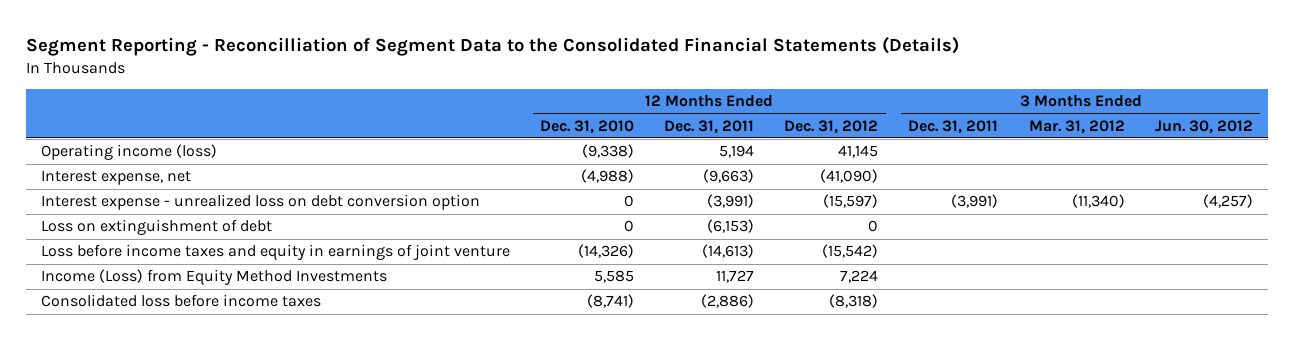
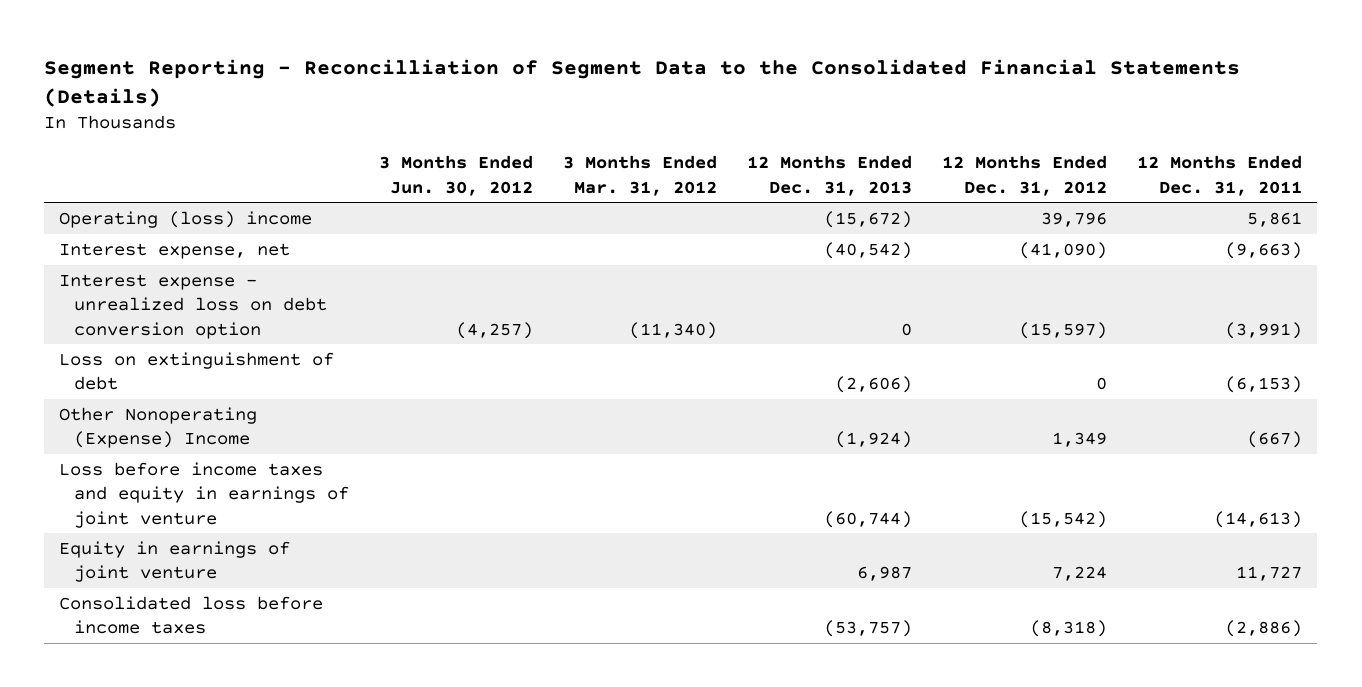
[540,119,635,134] Dec. 31, 2010 -> none
[908,119,999,134] Dec. 31, 2011 -> none
none -> [747,155,913,196] 12 Months Ended Dec. 31, 2013
[41,144,218,161] Operating income (loss) -> [59,211,313,229] Operating (loss) income
[719,145,755,159] 5,194 -> [1247,212,1303,228] 5,861
[838,145,879,159] 41,145 -> [1041,212,1108,228] 39,796
none -> [59,407,258,449] Other Nonoperating (Expense) Income
[41,269,388,286] Income (Loss) from Equity Method Investments -> [59,541,291,583] Equity in earnings of joint venture

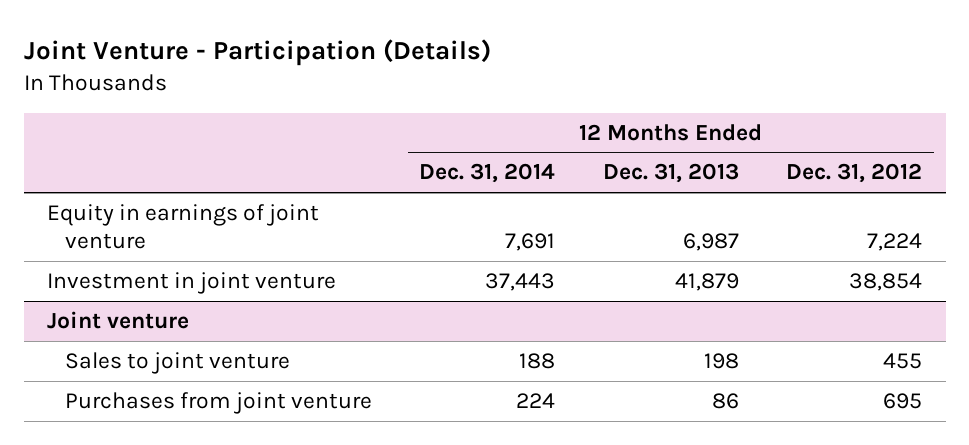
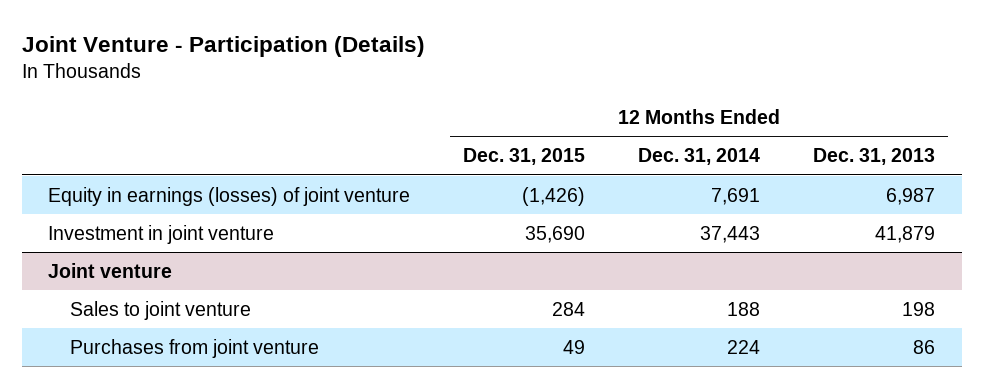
[785,163,922,184] Dec. 31, 2012 -> none
none -> [463,148,586,166] Dec. 31, 2015
[47,203,320,250] Equity in earnings of joint venture -> [48,186,411,206] Equity in earnings (losses) of joint venture

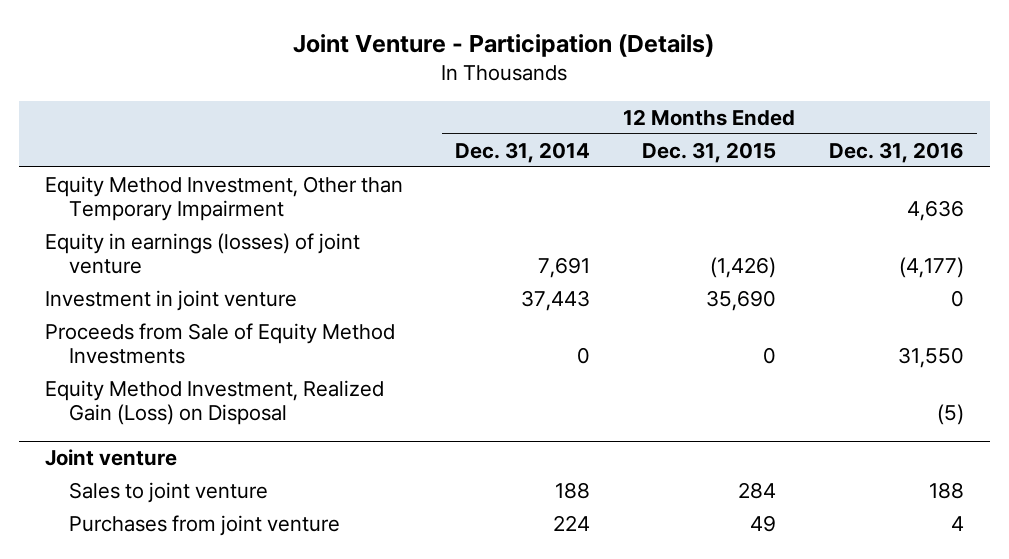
[813,148,936,166] Dec. 31, 2013 -> none
none -> [828,141,964,163] Dec. 31, 2016
none -> [45,175,404,222] Equity Method Investment, Other than Temporary Impairment
none -> [45,322,396,365] Proceeds from Sale of Equity Method Investments
none -> [45,379,385,426] Equity Method Investment, Realized Gain (Loss) on Disposal

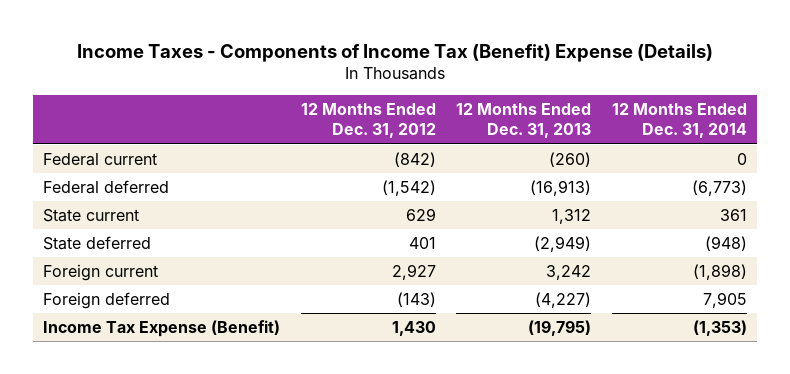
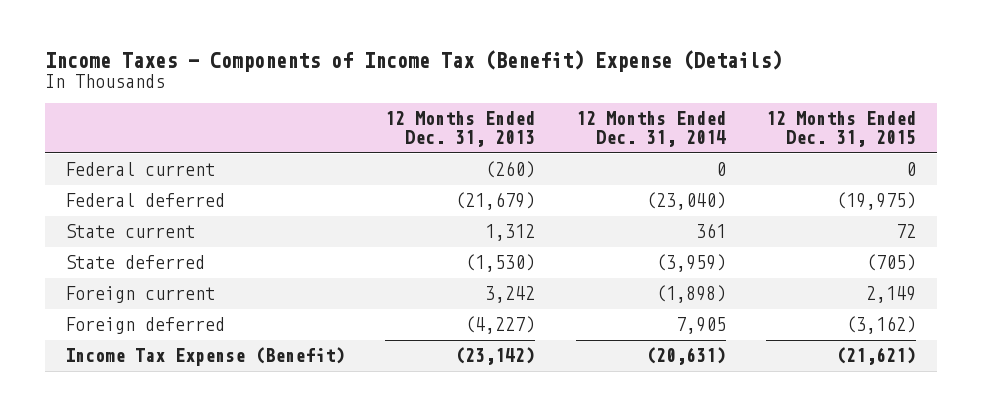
[300,103,436,139] 12 Months Ended Dec. 31, 2012 -> none
none -> [766,111,917,148] 12 Months Ended Dec. 31, 2015
[530,179,592,196] (16,913) -> [455,192,536,211] (21,679)
[691,179,747,196] (6,773) -> [645,192,726,211] (23,040)
[534,235,592,252] (2,949) -> [465,254,536,273] (1,530)
[704,235,747,251] (948) -> [655,254,726,273] (3,959)
[528,319,592,336] (19,795) -> [455,347,536,366] (23,142)
[692,319,747,336] (1,353) -> [645,347,726,366] (20,631)

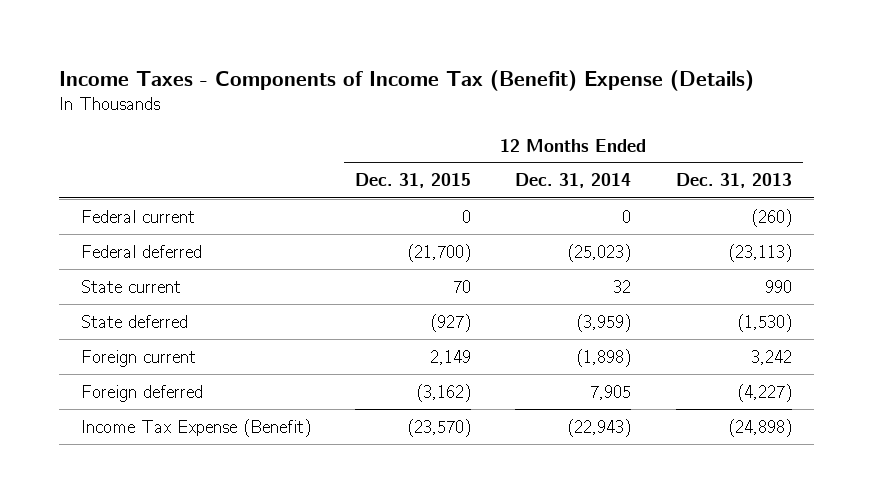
[455,192,536,211] (21,679) -> [727,243,792,262] (23,113)
[645,192,726,211] (23,040) -> [567,243,632,262] (25,023)
[836,192,917,211] (19,975) -> [407,243,472,262] (21,700)
[485,224,536,242] 1,312 -> [764,279,792,293] 990
[695,223,726,239] 361 -> [613,279,632,293] 32
[896,224,917,239] 72 -> [453,279,472,293] 70
[866,254,917,272] (705) -> [430,313,472,332] (927)
[455,347,536,366] (23,142) -> [727,418,792,437] (24,898)
[645,347,726,366] (20,631) -> [567,418,632,437] (22,943)
[836,347,917,366] (21,621) -> [407,418,472,437] (23,570)

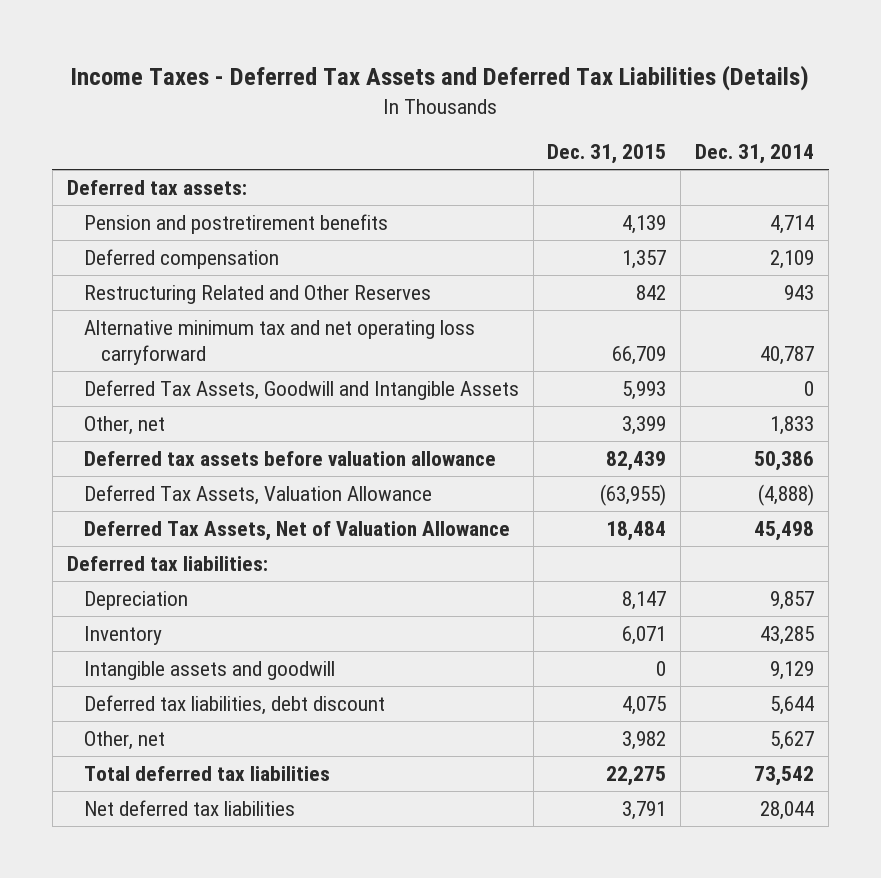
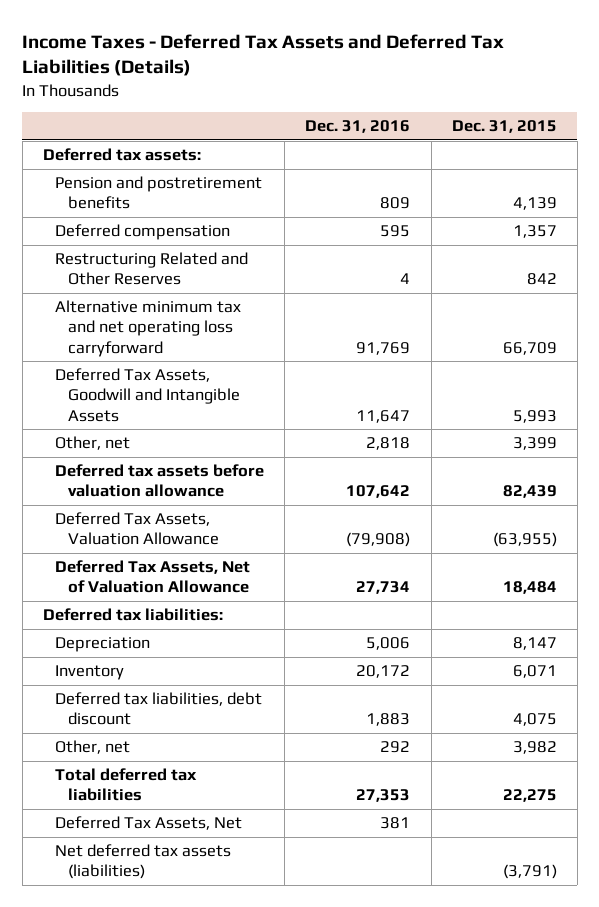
[695,144,815,165] Dec. 31, 2014 -> none
none -> [305,120,411,134] Dec. 31, 2016
[83,660,335,680] Intangible assets and goodwill -> none
none -> [55,816,243,831] Deferred Tax Assets, Net
[83,799,295,816] Net deferred tax liabilities -> [55,844,232,880] Net deferred tax assets (liabilities)
[622,800,667,820] 3,791 -> [502,864,557,880] (3,791)

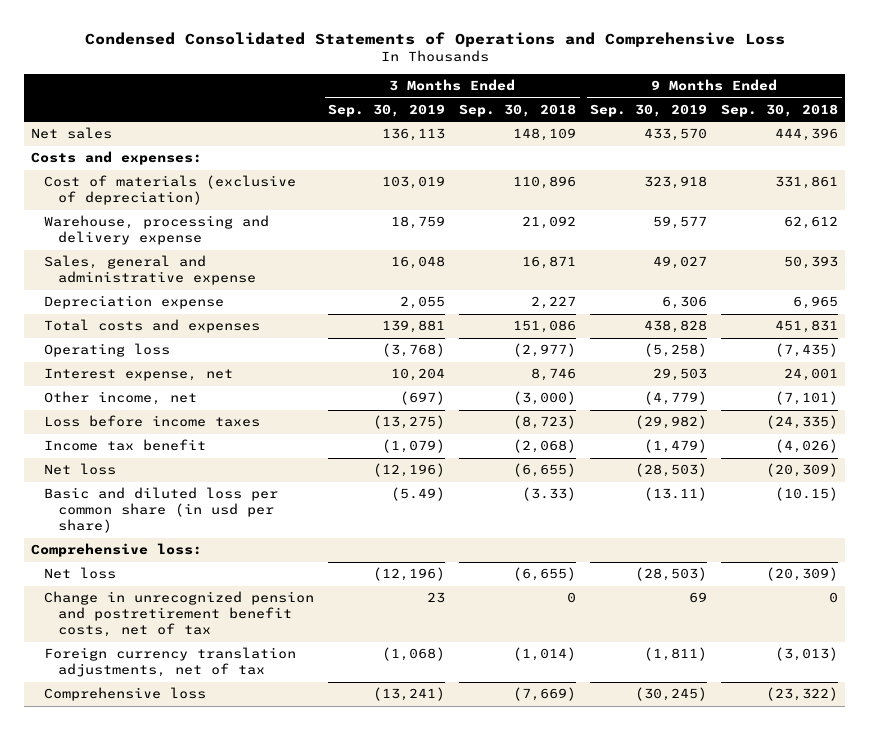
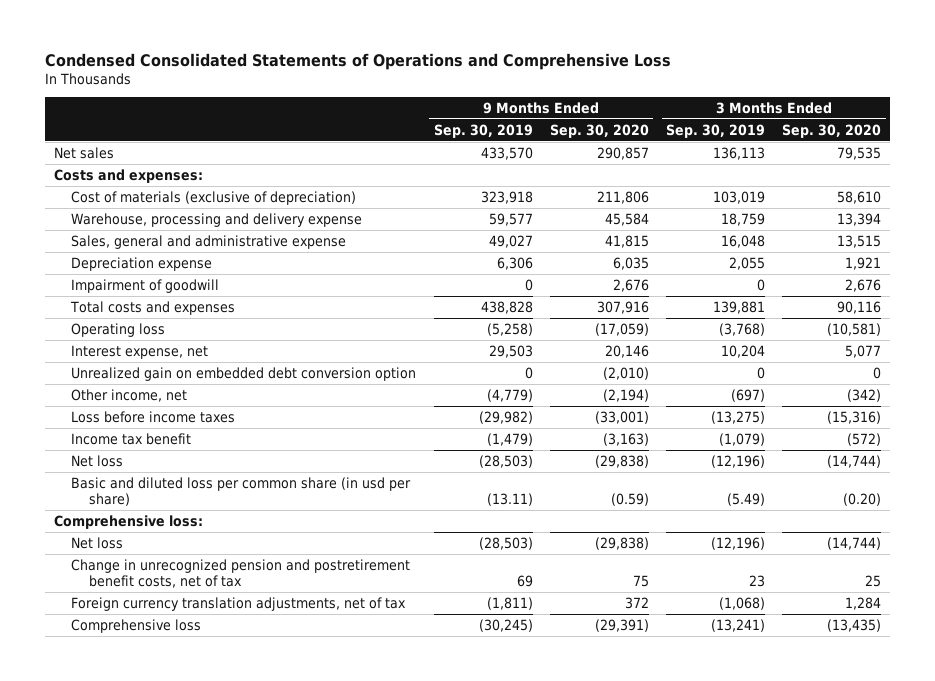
[459,103,577,117] Sep. 30, 2018 -> none
[721,103,839,117] Sep. 30, 2018 -> none
none -> [549,123,649,138] Sep. 30, 2020
none -> [782,123,882,138] Sep. 30, 2020
none -> [71,278,220,293] Impairment of goodwill
none -> [71,366,417,381] Unrealized gain on embedded debt conversion option

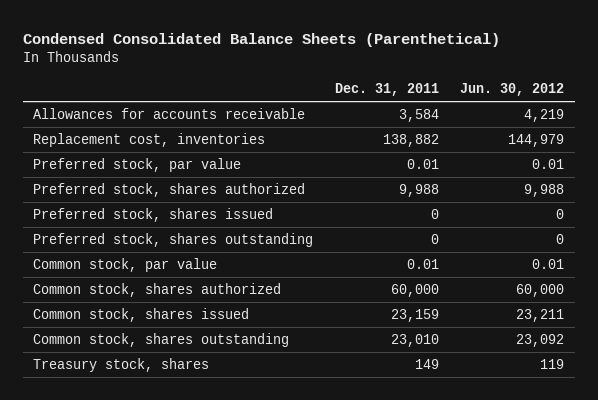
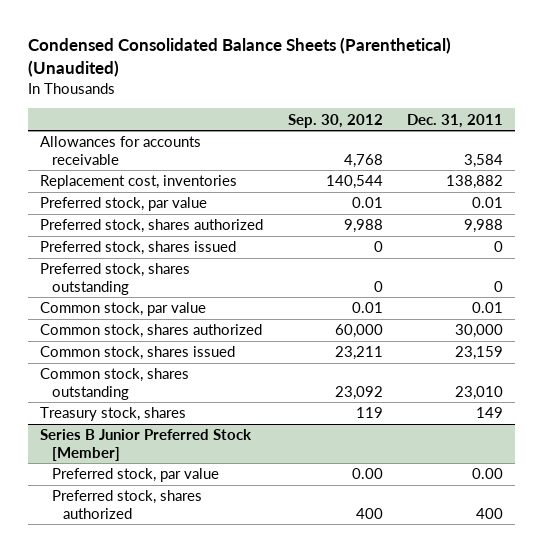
[22,32,500,47] Condensed Consolidated Balance Sheets (Parenthetical) -> [28,36,452,77] Condensed Consolidated Balance Sheets (Parenthetical) (Unaudited)
[460,83,565,97] Jun. 30, 2012 -> none
none -> [287,113,383,128] Sep. 30, 2012
[390,284,439,298] 60,000 -> [455,324,504,339] 30,000
none -> [40,429,253,461] Series B Junior Preferred Stock [Member]
none -> [51,468,219,483] Preferred stock, par value
none -> [51,490,202,519] Preferred stock, shares authorized

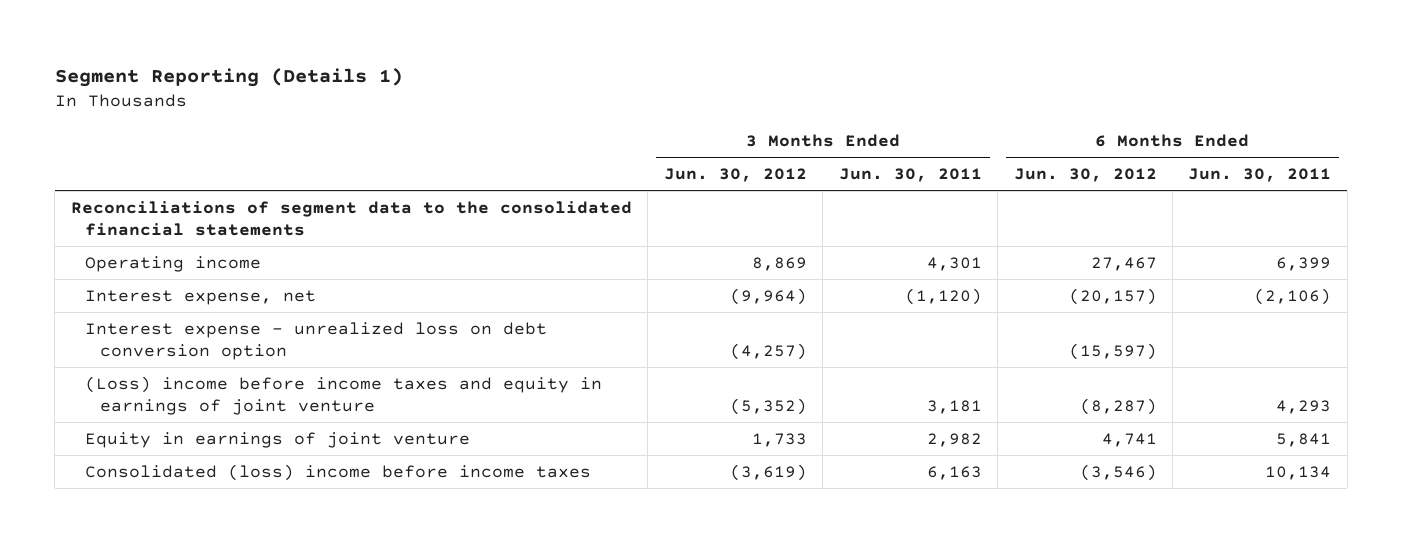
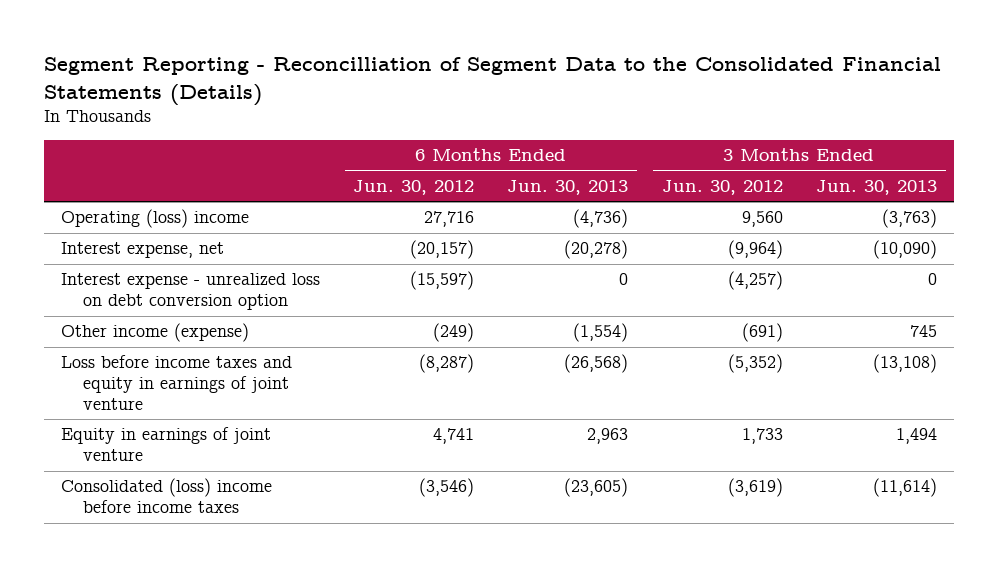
[54,68,403,88] Segment Reporting (Details 1) -> [43,57,941,106] Segment Reporting - Reconcilliation of Segment Data to the Consolidated Financial Statements (Details)
[838,168,982,183] Jun. 30, 2011 -> none
[1188,168,1332,183] Jun. 30, 2011 -> none
none -> [507,180,629,196] Jun. 30, 2013
none -> [816,180,938,196] Jun. 30, 2013
[70,200,632,236] Reconciliations of segment data to the consolidated financial statements -> none
[85,255,262,272] Operating income -> [60,209,249,229] Operating (loss) income
[751,256,807,271] 8,869 -> [741,211,783,228] 9,560
[1090,256,1157,271] 27,467 -> [423,211,474,228] 27,716
none -> [60,323,249,343] Other income (expense)
[85,375,603,415] (Loss) income before income taxes and equity in earnings of joint venture -> [60,355,292,411] Loss before income taxes and equity in earnings of joint venture

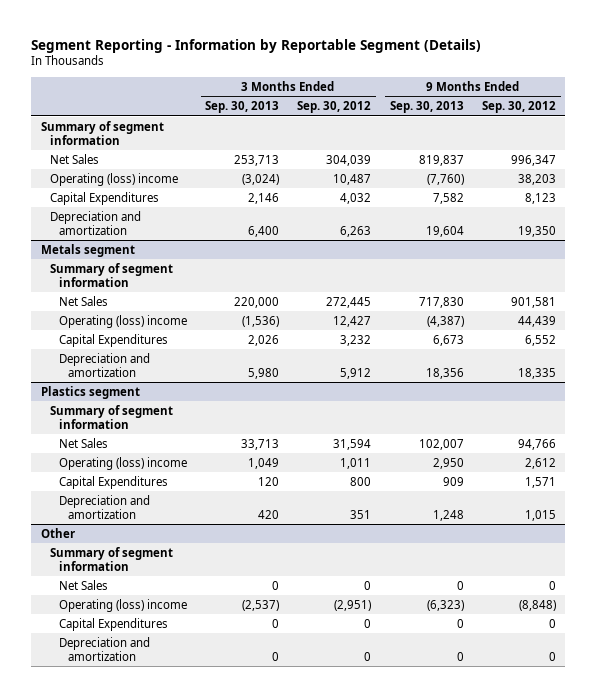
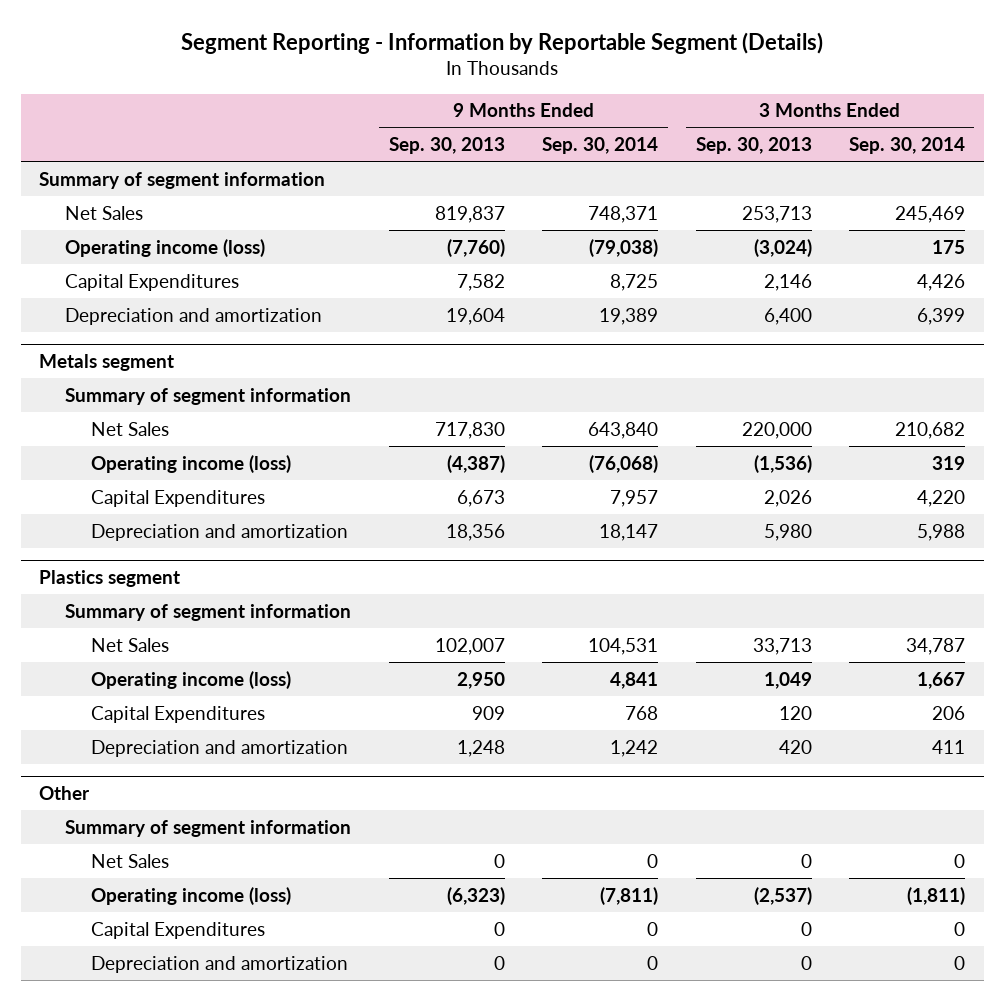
[297,101,372,114] Sep. 30, 2012 -> none
[482,101,557,114] Sep. 30, 2012 -> none
none -> [542,137,659,155] Sep. 30, 2014
none -> [849,137,966,155] Sep. 30, 2014
[49,172,178,186] Operating (loss) income -> [65,238,266,257] Operating income (loss)
[58,314,187,328] Operating (loss) income -> [91,454,292,473] Operating income (loss)
[58,456,187,470] Operating (loss) income -> [91,670,292,689] Operating income (loss)
[58,598,187,612] Operating (loss) income -> [91,886,292,905] Operating income (loss)

